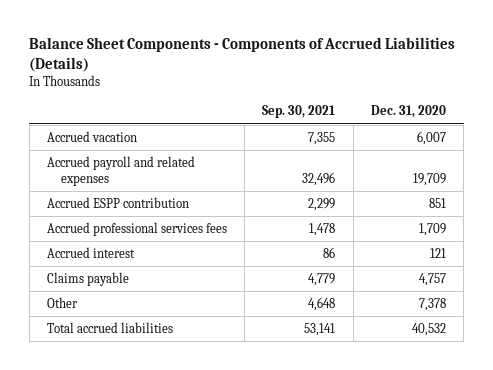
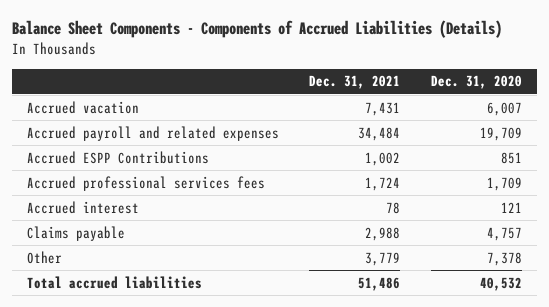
[262,105,336,119] Sep. 30, 2021 -> none
none -> [309,75,401,90] Dec. 31, 2021
[46,196,189,208] Accrued ESPP contribution -> [27,150,210,164] Accrued ESPP Contributions

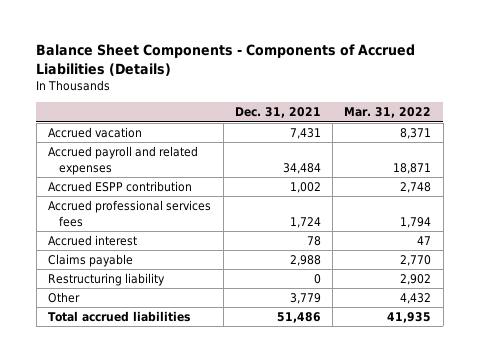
[430,75,522,90] Dec. 31, 2020 -> none
none -> [344,107,432,119] Mar. 31, 2022
[27,150,210,164] Accrued ESPP Contributions -> [48,181,193,193] Accrued ESPP contribution
none -> [48,273,166,287] Restructuring liability

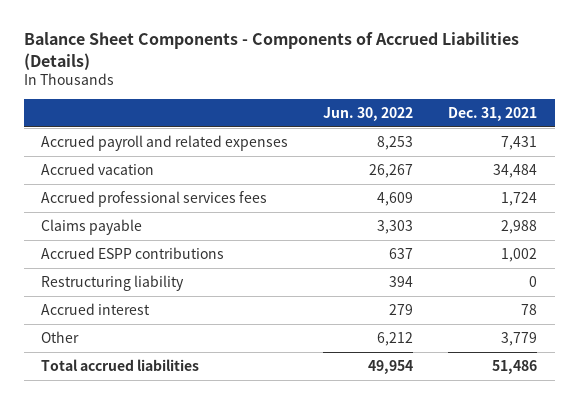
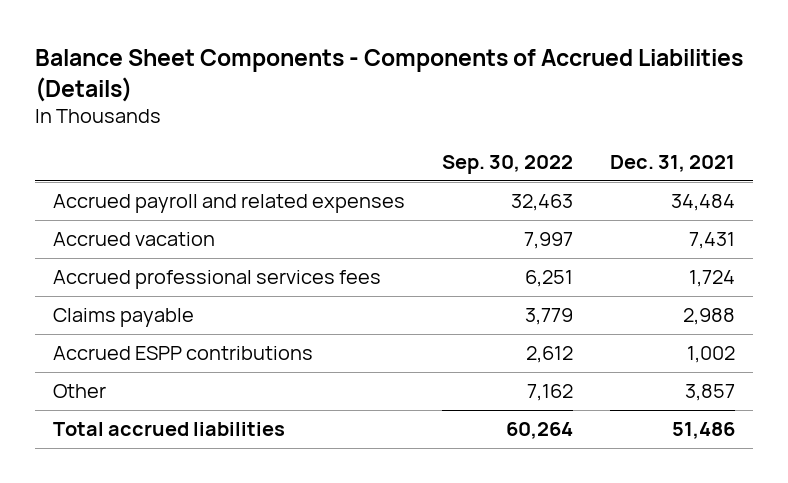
[323,106,414,121] Jun. 30, 2022 -> none
none -> [441,155,573,175] Sep. 30, 2022
[501,135,538,150] 7,431 -> [670,194,735,212] 34,484
[493,163,538,178] 34,484 -> [688,232,735,250] 7,431
[41,274,185,291] Restructuring liability -> none
[41,302,151,315] Accrued interest -> none
[501,331,538,346] 3,779 -> [684,384,735,402] 3,857

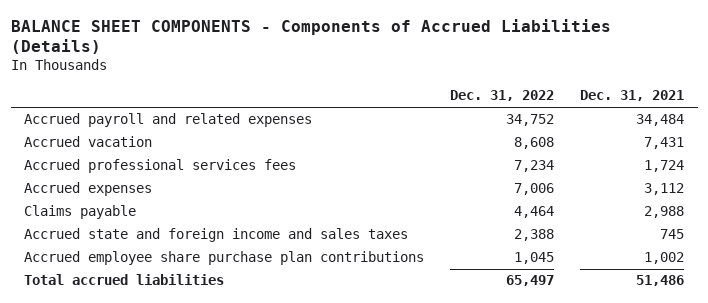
[34,48,743,102] Balance Sheet Components - Components of Accrued Liabilities (Details) -> [10,18,611,55] BALANCE SHEET COMPONENTS - Components of Accrued Liabilities (Details)
[441,155,573,175] Sep. 30, 2022 -> none
none -> [450,90,555,102] Dec. 31, 2022
none -> [24,182,153,197] Accrued expenses
[53,384,107,399] Other -> none
none -> [24,228,409,243] Accrued state and foreign income and sales taxes
[53,346,314,361] Accrued ESPP contributions -> [24,251,425,266] Accrued employee share purchase plan contributions

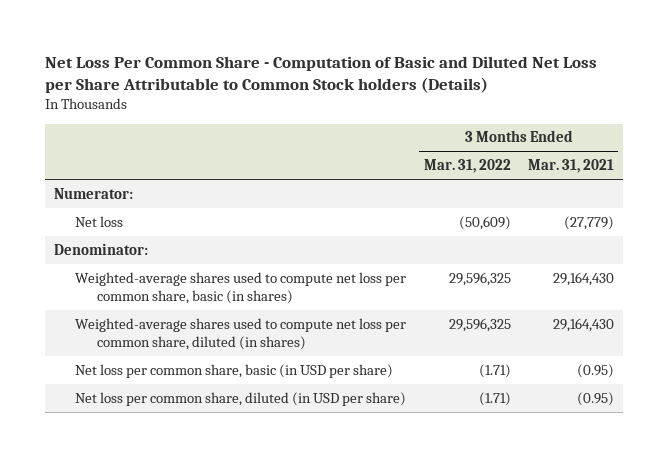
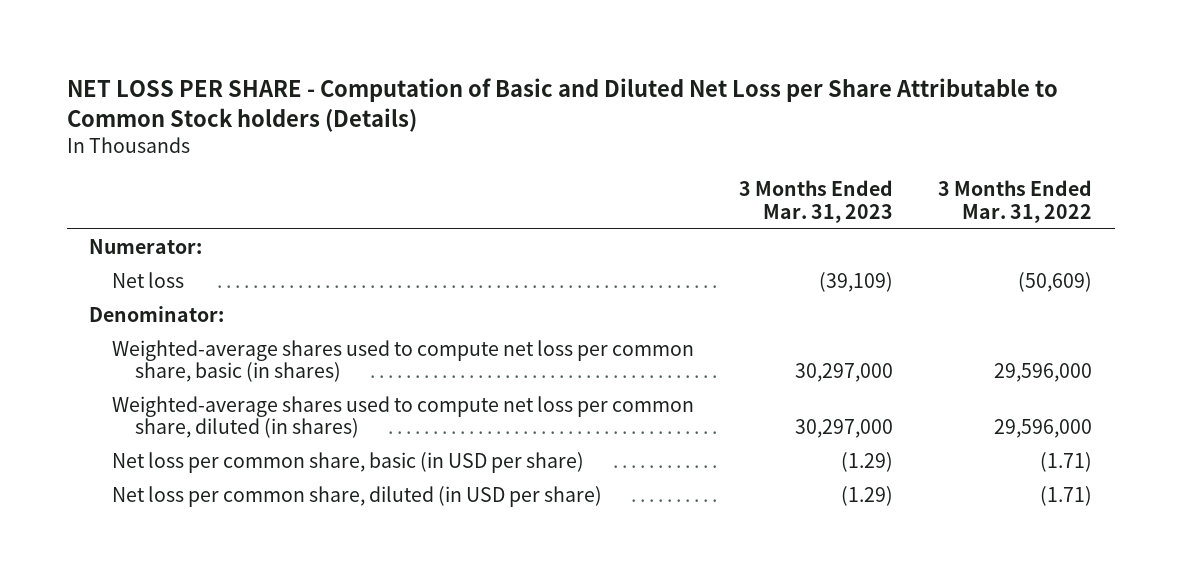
[45,55,598,93] Net Loss Per Common Share - Computation of Basic and Diluted Net Loss per Share Attributable to Common Stock holders (Details) -> [66,77,1058,132] NET LOSS PER SHARE - Computation of Basic and Diluted Net Loss per Share Attributable to Common Stock holders (Details)
[528,159,615,174] Mar. 31, 2021 -> none
none -> [739,180,894,223] 3 Months Ended Mar. 31, 2023
[448,271,511,286] 29,596,325 -> [994,363,1093,383] 29,596,000
[448,317,511,332] 29,596,325 -> [994,419,1093,439] 29,596,000

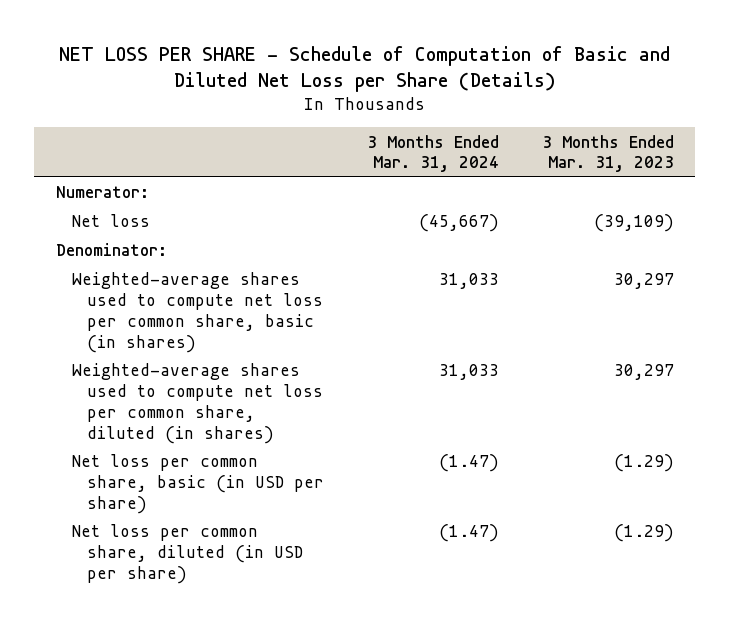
[66,77,1058,132] NET LOSS PER SHARE - Computation of Basic and Diluted Net Loss per Share Attributable to Common Stock holders (Details) -> [58,45,670,93] NET LOSS PER SHARE - Schedule of Computation of Basic and Diluted Net Loss per Share (Details)
[938,180,1093,223] 3 Months Ended Mar. 31, 2022 -> none
none -> [367,134,500,173] 3 Months Ended Mar. 31, 2024
[795,363,894,383] 30,297,000 -> [613,273,674,290] 30,297
[795,419,894,439] 30,297,000 -> [613,364,674,381] 30,297

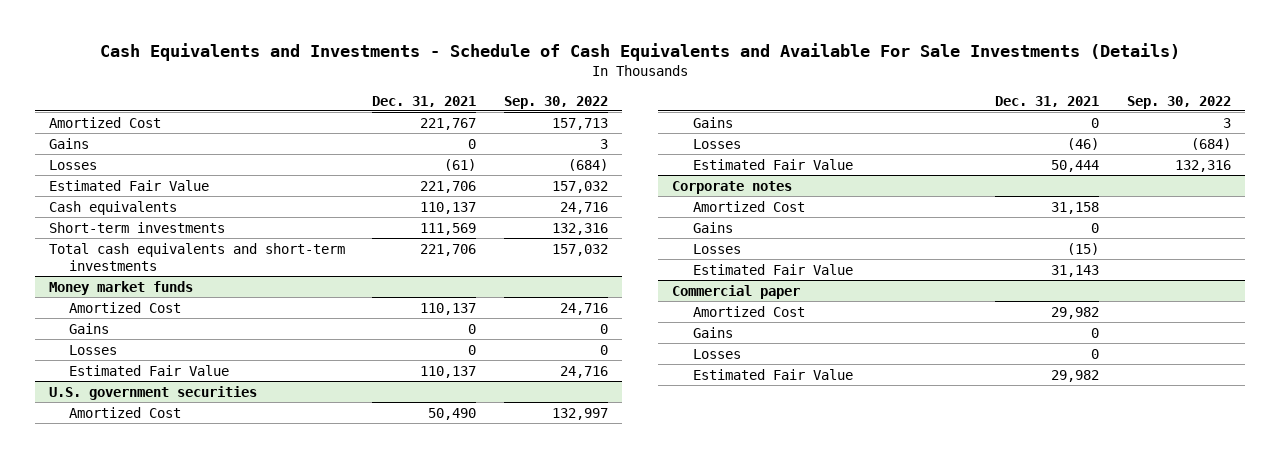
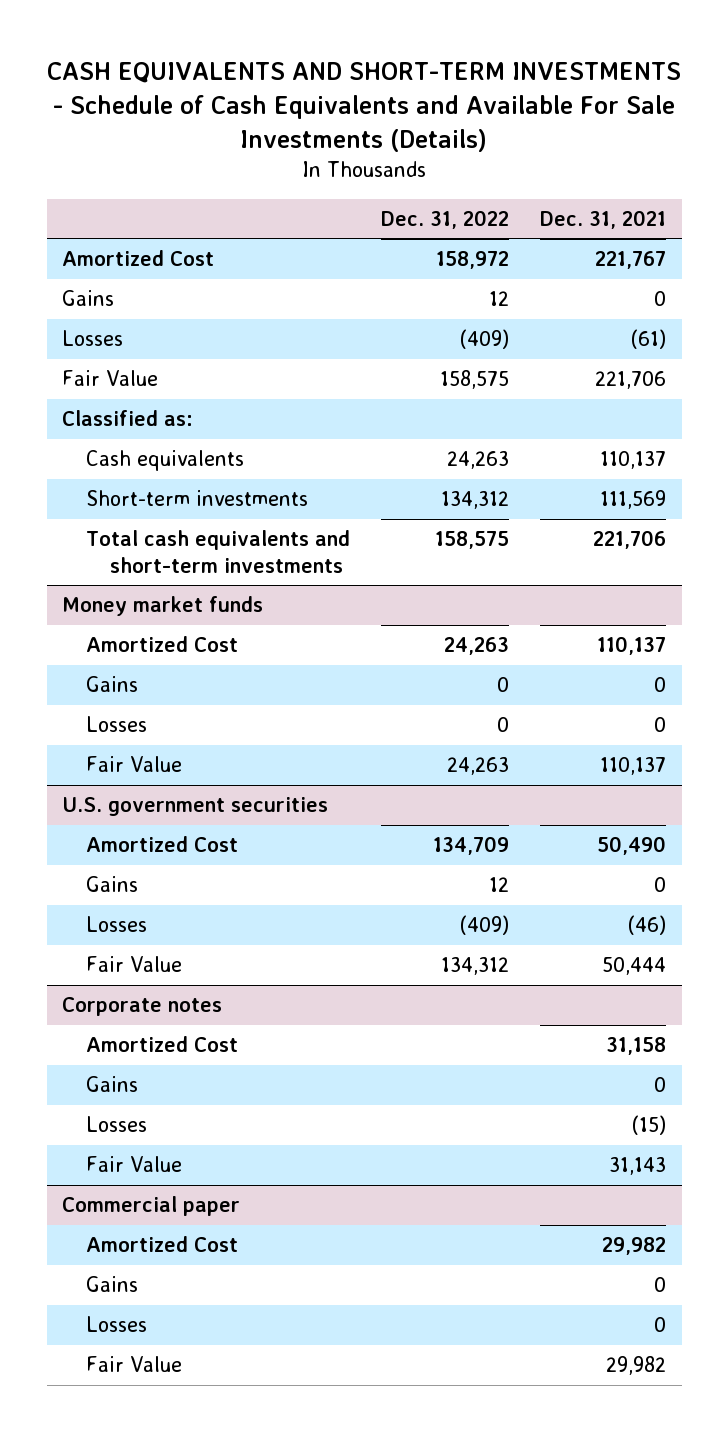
[99,42,1180,61] Cash Equivalents and Investments - Schedule of Cash Equivalents and Available For Sale Investments (Details) -> [47,62,682,152] CASH EQUIVALENTS AND SHORT-TERM INVESTMENTS - Schedule of Cash Equivalents and Available For Sale Investments (Details)
[504,95,609,109] Sep. 30, 2022 -> none
none -> [380,209,509,229] Dec. 31, 2022
[48,179,209,191] Estimated Fair Value -> [62,370,159,387] Fair Value
none -> [62,410,194,427] Classified as:
[69,364,230,376] Estimated Fair Value -> [85,756,182,773] Fair Value
[692,158,853,170] Estimated Fair Value -> [85,956,182,973] Fair Value
[692,263,853,275] Estimated Fair Value -> [85,1156,182,1173] Fair Value
[692,368,853,380] Estimated Fair Value -> [85,1356,182,1373] Fair Value

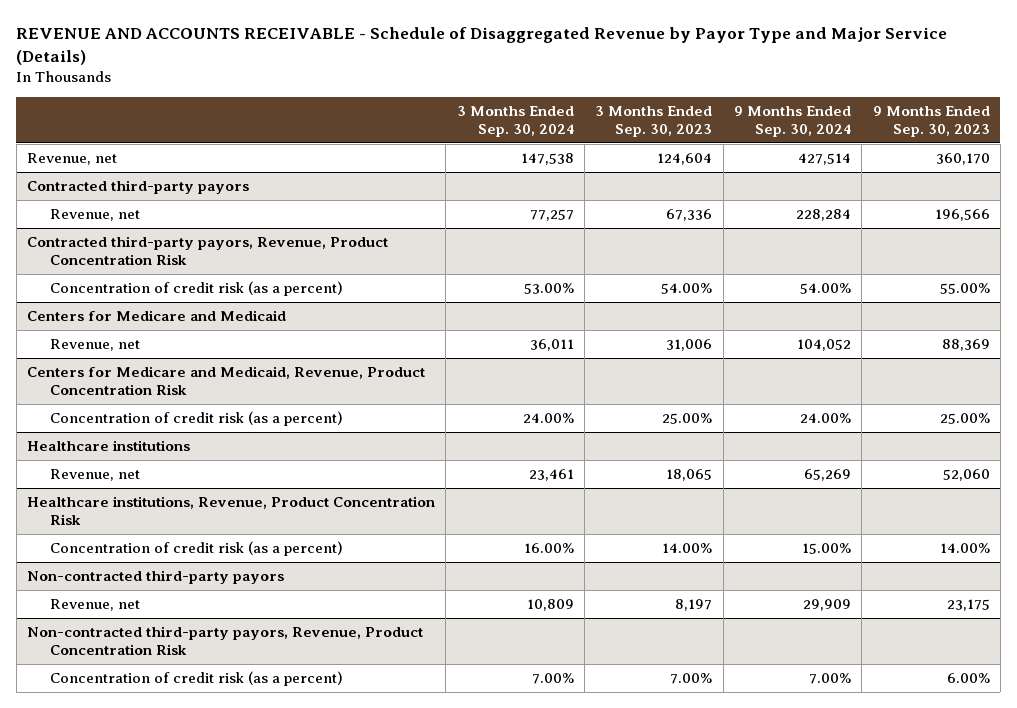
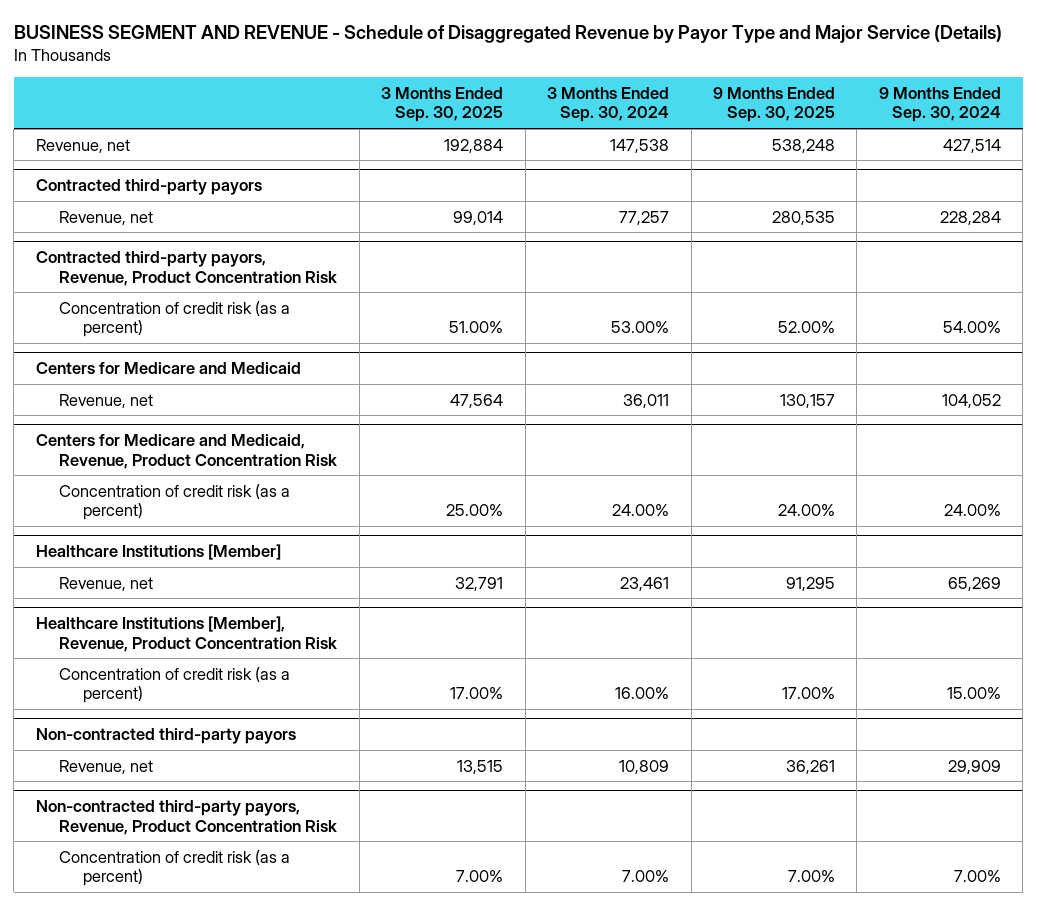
[16,27,948,66] REVENUE AND ACCOUNTS RECEIVABLE - Schedule of Disaggregated Revenue by Payor Type and Major Service (Details) -> [13,25,1002,44] BUSINESS SEGMENT AND REVENUE - Schedule of Disaggregated Revenue by Payor Type and Major Service (Details)
[595,105,713,138] 3 Months Ended Sep. 30, 2023 -> none
[872,105,990,138] 9 Months Ended Sep. 30, 2023 -> none
none -> [381,87,504,123] 3 Months Ended Sep. 30, 2025
none -> [713,87,836,123] 9 Months Ended Sep. 30, 2025
[26,440,190,452] Healthcare institutions -> [35,544,281,561] Healthcare Institutions [Member]
[26,496,435,526] Healthcare institutions, Revenue, Product Concentration Risk -> [35,616,338,652] Healthcare Institutions [Member], Revenue, Product Concentration Risk

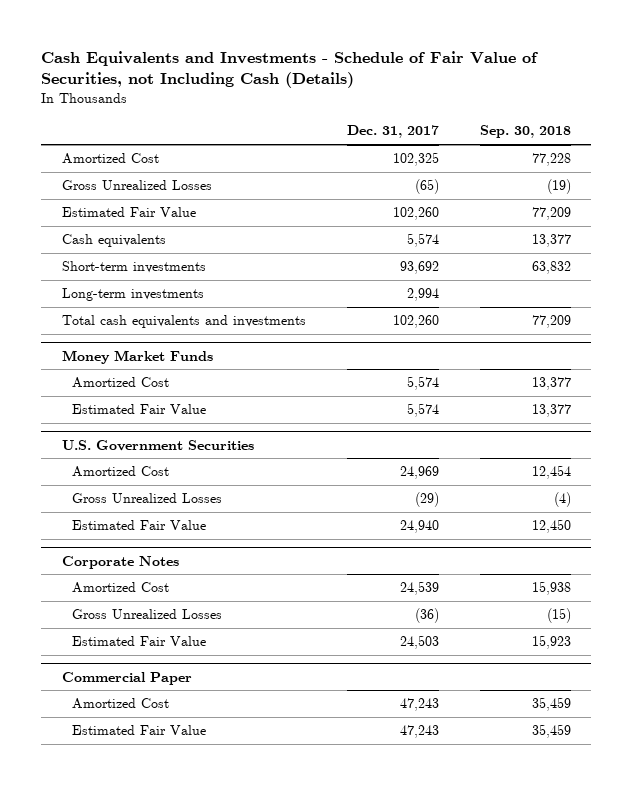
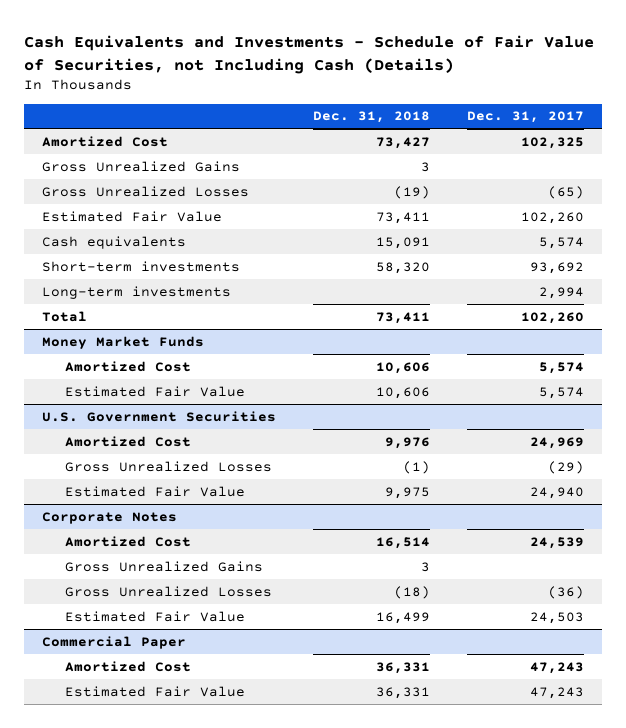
[479,125,571,139] Sep. 30, 2018 -> none
none -> [313,111,431,124] Dec. 31, 2018
none -> [42,160,241,172] Gross Unrealized Gains
[61,315,306,329] Total cash equivalents and investments -> [42,310,88,322] Total
none -> [65,560,264,572] Gross Unrealized Gains

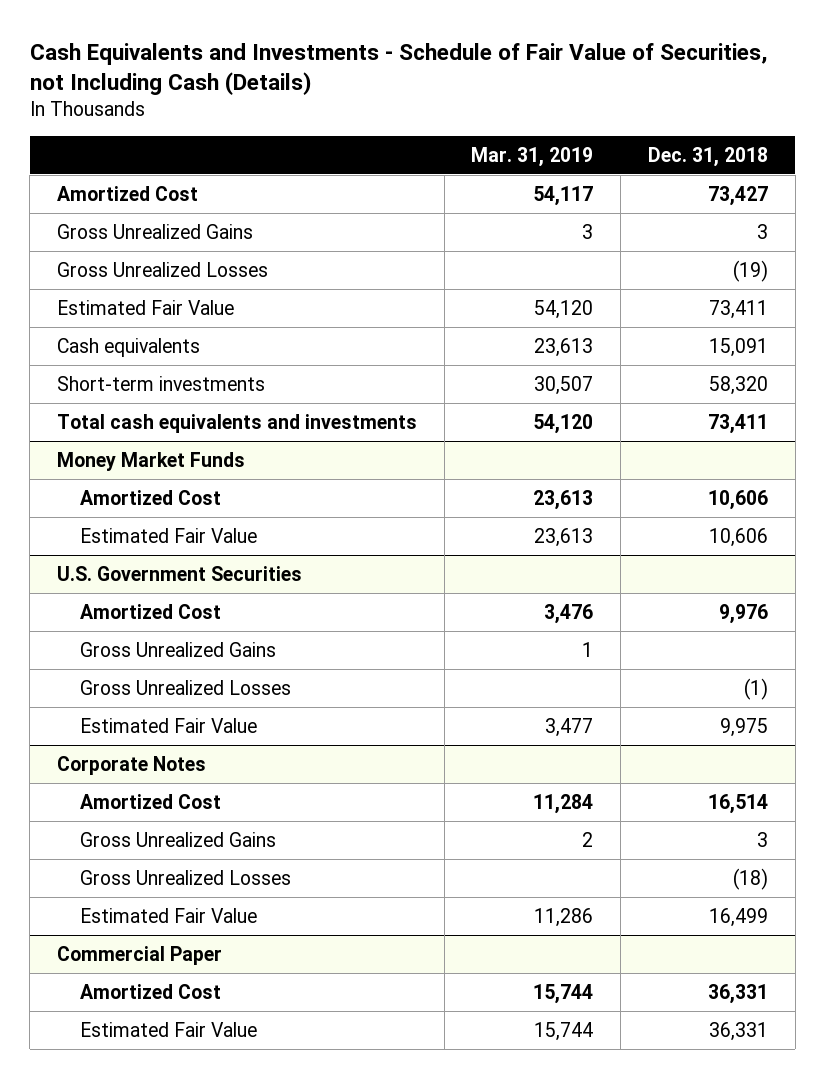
[466,111,584,124] Dec. 31, 2017 -> none
none -> [471,146,594,167] Mar. 31, 2019
[42,285,232,299] Long-term investments -> none
[42,310,88,322] Total -> [56,413,417,433] Total cash equivalents and investments
none -> [79,641,276,657] Gross Unrealized Gains

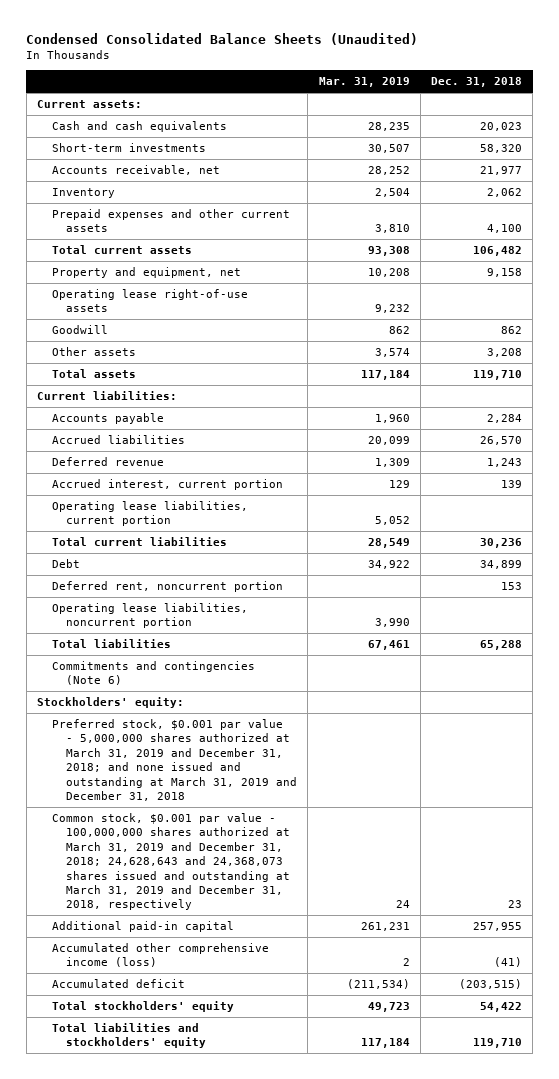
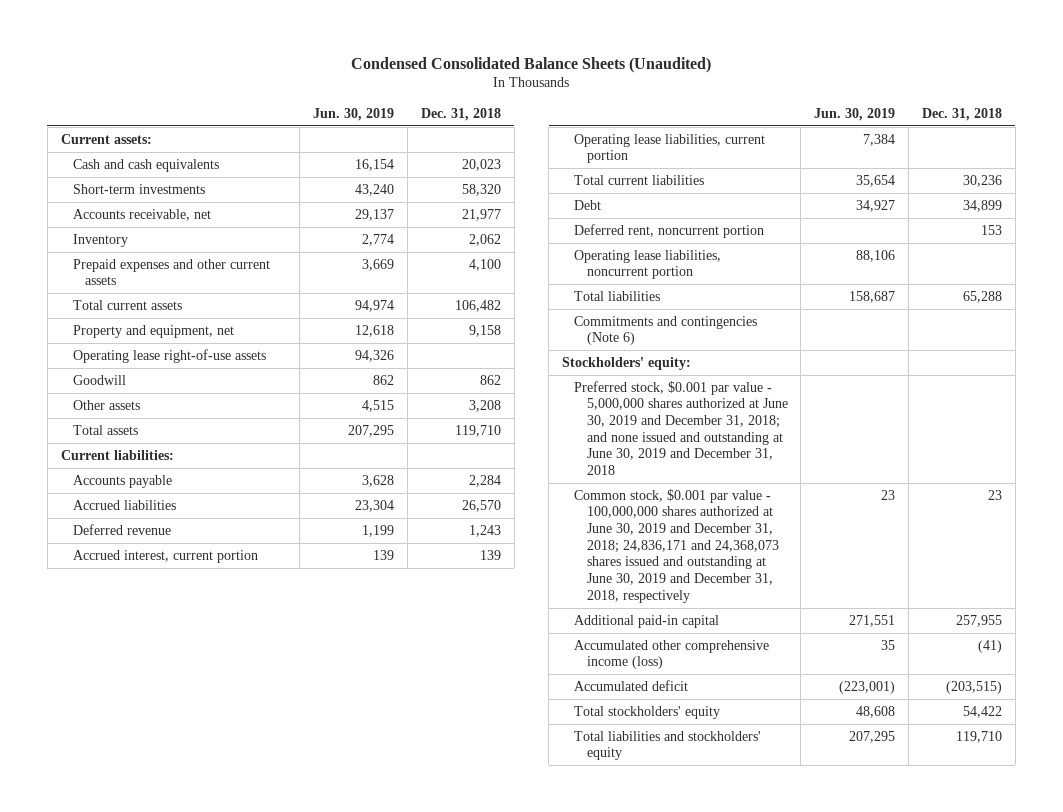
[318,77,410,88] Mar. 31, 2019 -> none
none -> [312,107,394,121] Jun. 30, 2019
[51,719,298,801] Preferred stock, $0.001 par value - 5,000,000 shares authorized at March 31, 2019 and December 31, 2018; and none issued and outstanding at March 31, 2019 and December 31, 2018 -> [574,380,788,476] Preferred stock, $0.001 par value - 5,000,000 shares authorized at June 30, 2019 and December 31, 2018; and none issued and outstanding at June 30, 2019 and December 31, 2018
[51,813,291,911] Common stock, $0.001 par value - 100,000,000 shares authorized at March 31, 2019 and December 31, 2018; 24,628,643 and 24,368,073 shares issued and outstanding at March 31, 2019 and December 31, 2018, respectively -> [574,488,779,603] Common stock, $0.001 par value - 100,000,000 shares authorized at June 30, 2019 and December 31, 2018; 24,836,171 and 24,368,073 shares issued and outstanding at June 30, 2019 and December 31, 2018, respectively

